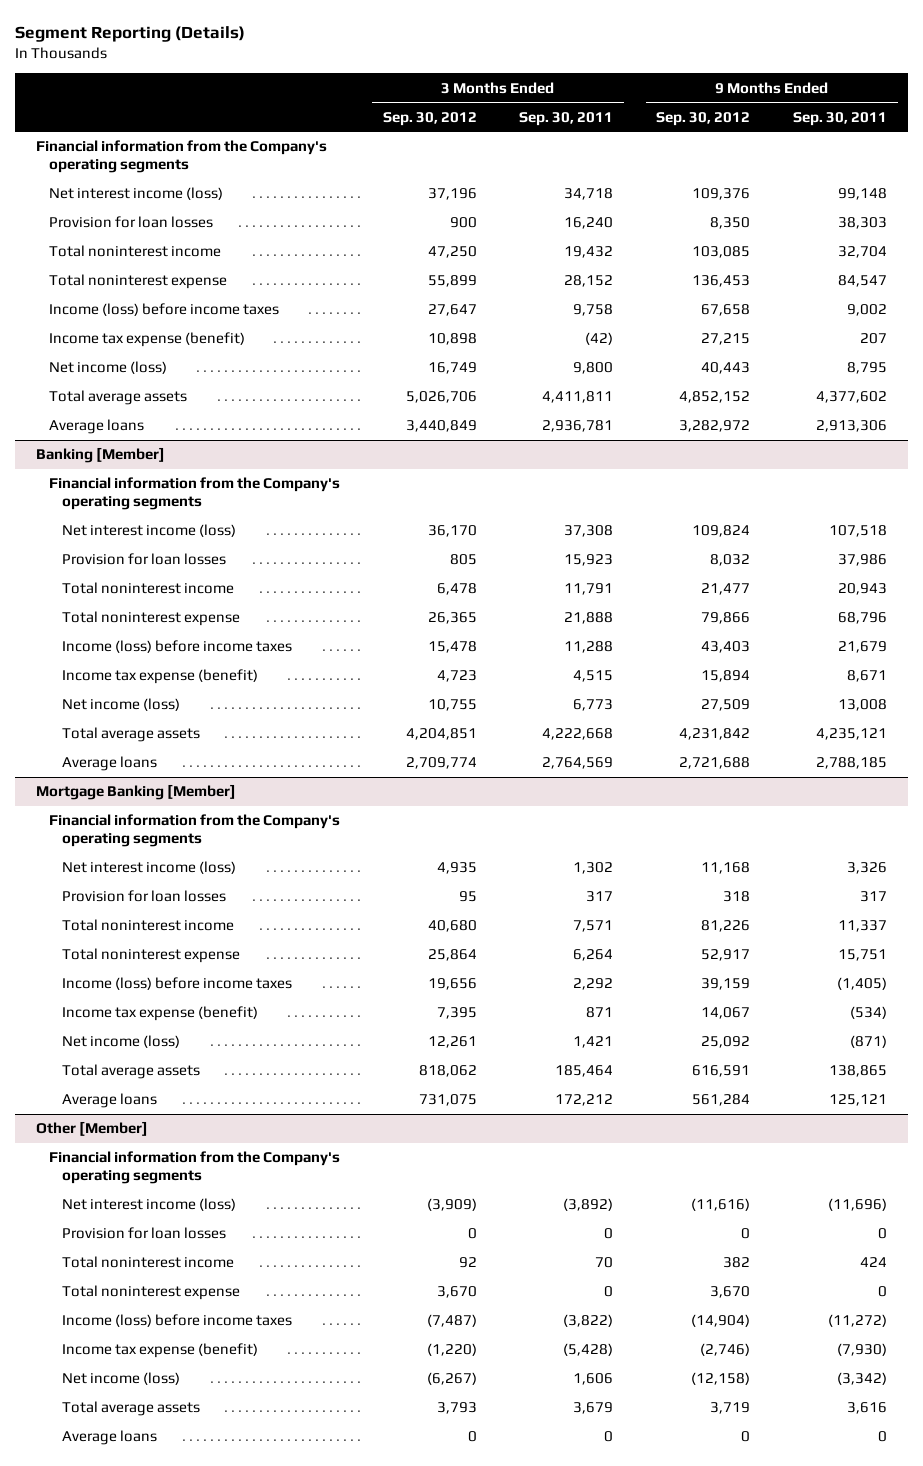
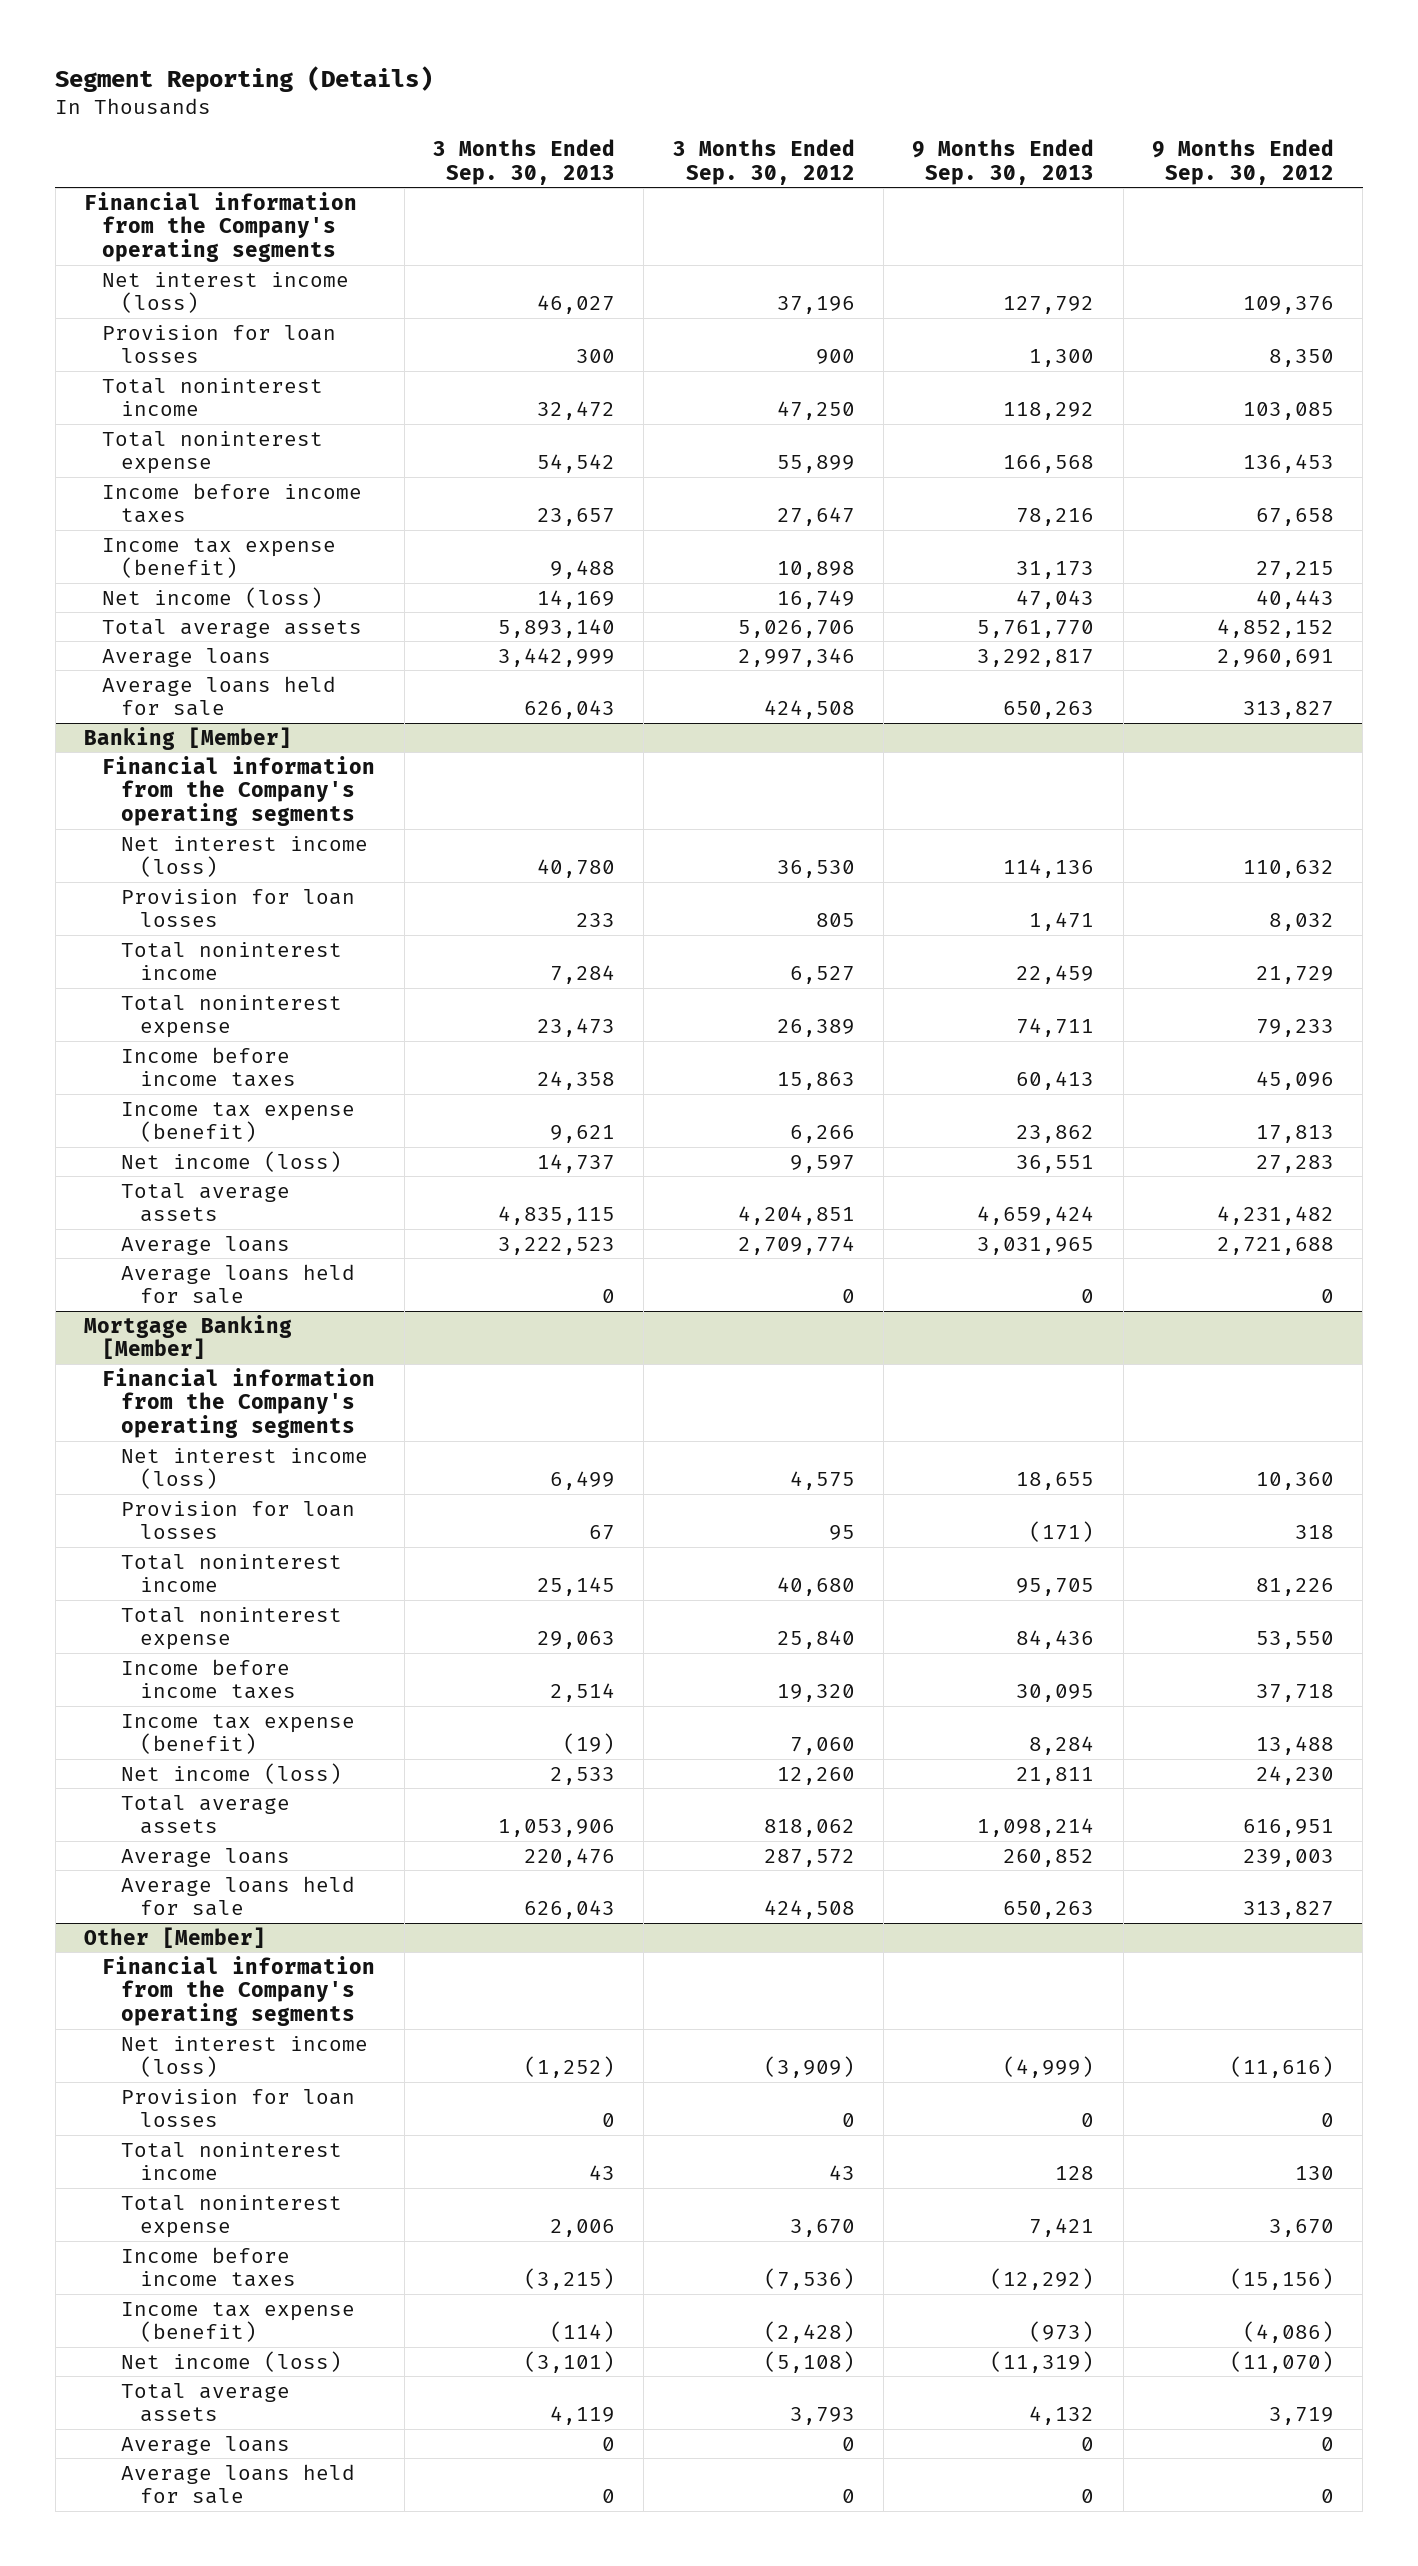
[519,111,614,126] Sep. 30, 2011 -> none
[792,111,887,126] Sep. 30, 2011 -> none
none -> [433,138,616,185] 3 Months Ended Sep. 30, 2013
none -> [912,138,1095,185] 9 Months Ended Sep. 30, 2013
[48,303,279,317] Income (loss) before income taxes -> [102,482,363,524] Income before income taxes
[405,420,477,433] 3,440,849 -> [737,647,855,667] 2,997,346
[679,420,751,433] 3,282,972 -> [1217,648,1335,667] 2,960,691
none -> [102,675,337,717] Average loans held for sale
[427,525,477,538] 36,170 -> [776,860,855,879] 36,530
[692,525,751,538] 109,824 -> [1243,860,1335,879] 110,632
[436,583,477,596] 6,478 -> [789,966,855,985] 6,527
[701,583,751,596] 21,477 -> [1256,966,1335,985] 21,729
[427,612,477,625] 26,365 -> [776,1019,855,1038] 26,389
[701,612,751,625] 79,866 -> [1256,1019,1335,1038] 79,233
[61,640,292,654] Income (loss) before income taxes -> [121,1046,296,1088] Income before income taxes
[427,641,477,654] 15,478 -> [776,1072,855,1091] 15,863
[701,641,751,654] 43,403 -> [1256,1071,1335,1091] 45,096
[436,670,477,683] 4,723 -> [789,1125,855,1144] 6,266
[701,670,751,683] 15,894 -> [1256,1125,1335,1144] 17,813
[427,699,477,712] 10,755 -> [789,1154,855,1173] 9,597
[701,699,751,712] 27,509 -> [1256,1154,1335,1173] 27,283
[679,728,751,741] 4,231,842 -> [1217,1206,1335,1226] 4,231,482
none -> [121,1263,356,1305] Average loans held for sale
[436,862,477,875] 4,935 -> [789,1471,855,1491] 4,575
[701,862,751,875] 11,168 -> [1256,1472,1335,1491] 10,360
[427,949,477,962] 25,864 -> [776,1630,855,1650] 25,840
[701,949,751,962] 52,917 -> [1256,1631,1335,1650] 53,550
[61,977,292,991] Income (loss) before income taxes -> [121,1658,296,1700] Income before income taxes
[427,978,477,991] 19,656 -> [776,1684,855,1703] 19,320
[701,978,751,991] 39,159 -> [1256,1684,1335,1703] 37,718
[436,1007,477,1020] 7,395 -> [789,1737,855,1756] 7,060
[701,1007,751,1020] 14,067 -> [1256,1736,1335,1756] 13,488
[427,1036,477,1049] 12,261 -> [776,1766,855,1785] 12,260
[701,1036,751,1049] 25,092 -> [1256,1765,1335,1785] 24,230
[692,1065,751,1078] 616,591 -> [1243,1819,1335,1838] 616,951
[418,1094,477,1107] 731,075 -> [763,1848,855,1867] 287,572
[692,1094,751,1107] 561,284 -> [1243,1848,1335,1867] 239,003
none -> [121,1875,356,1917] Average loans held for sale
[458,1257,477,1269] 92 -> [828,2165,855,2181] 43
[723,1257,751,1269] 382 -> [1295,2166,1335,2181] 130
[61,1314,292,1328] Income (loss) before income taxes -> [121,2246,296,2288] Income before income taxes
[426,1314,477,1328] (7,487) -> [763,2268,855,2291] (7,536)
[691,1314,751,1328] (14,904) -> [1230,2268,1335,2291] (15,156)
[426,1343,477,1357] (1,220) -> [763,2321,855,2344] (2,428)
[700,1343,751,1357] (2,746) -> [1243,2321,1335,2344] (4,086)
[426,1372,477,1386] (6,267) -> [763,2350,855,2373] (5,108)
[691,1372,751,1386] (12,158) -> [1230,2350,1335,2373] (11,070)
none -> [121,2463,356,2505] Average loans held for sale

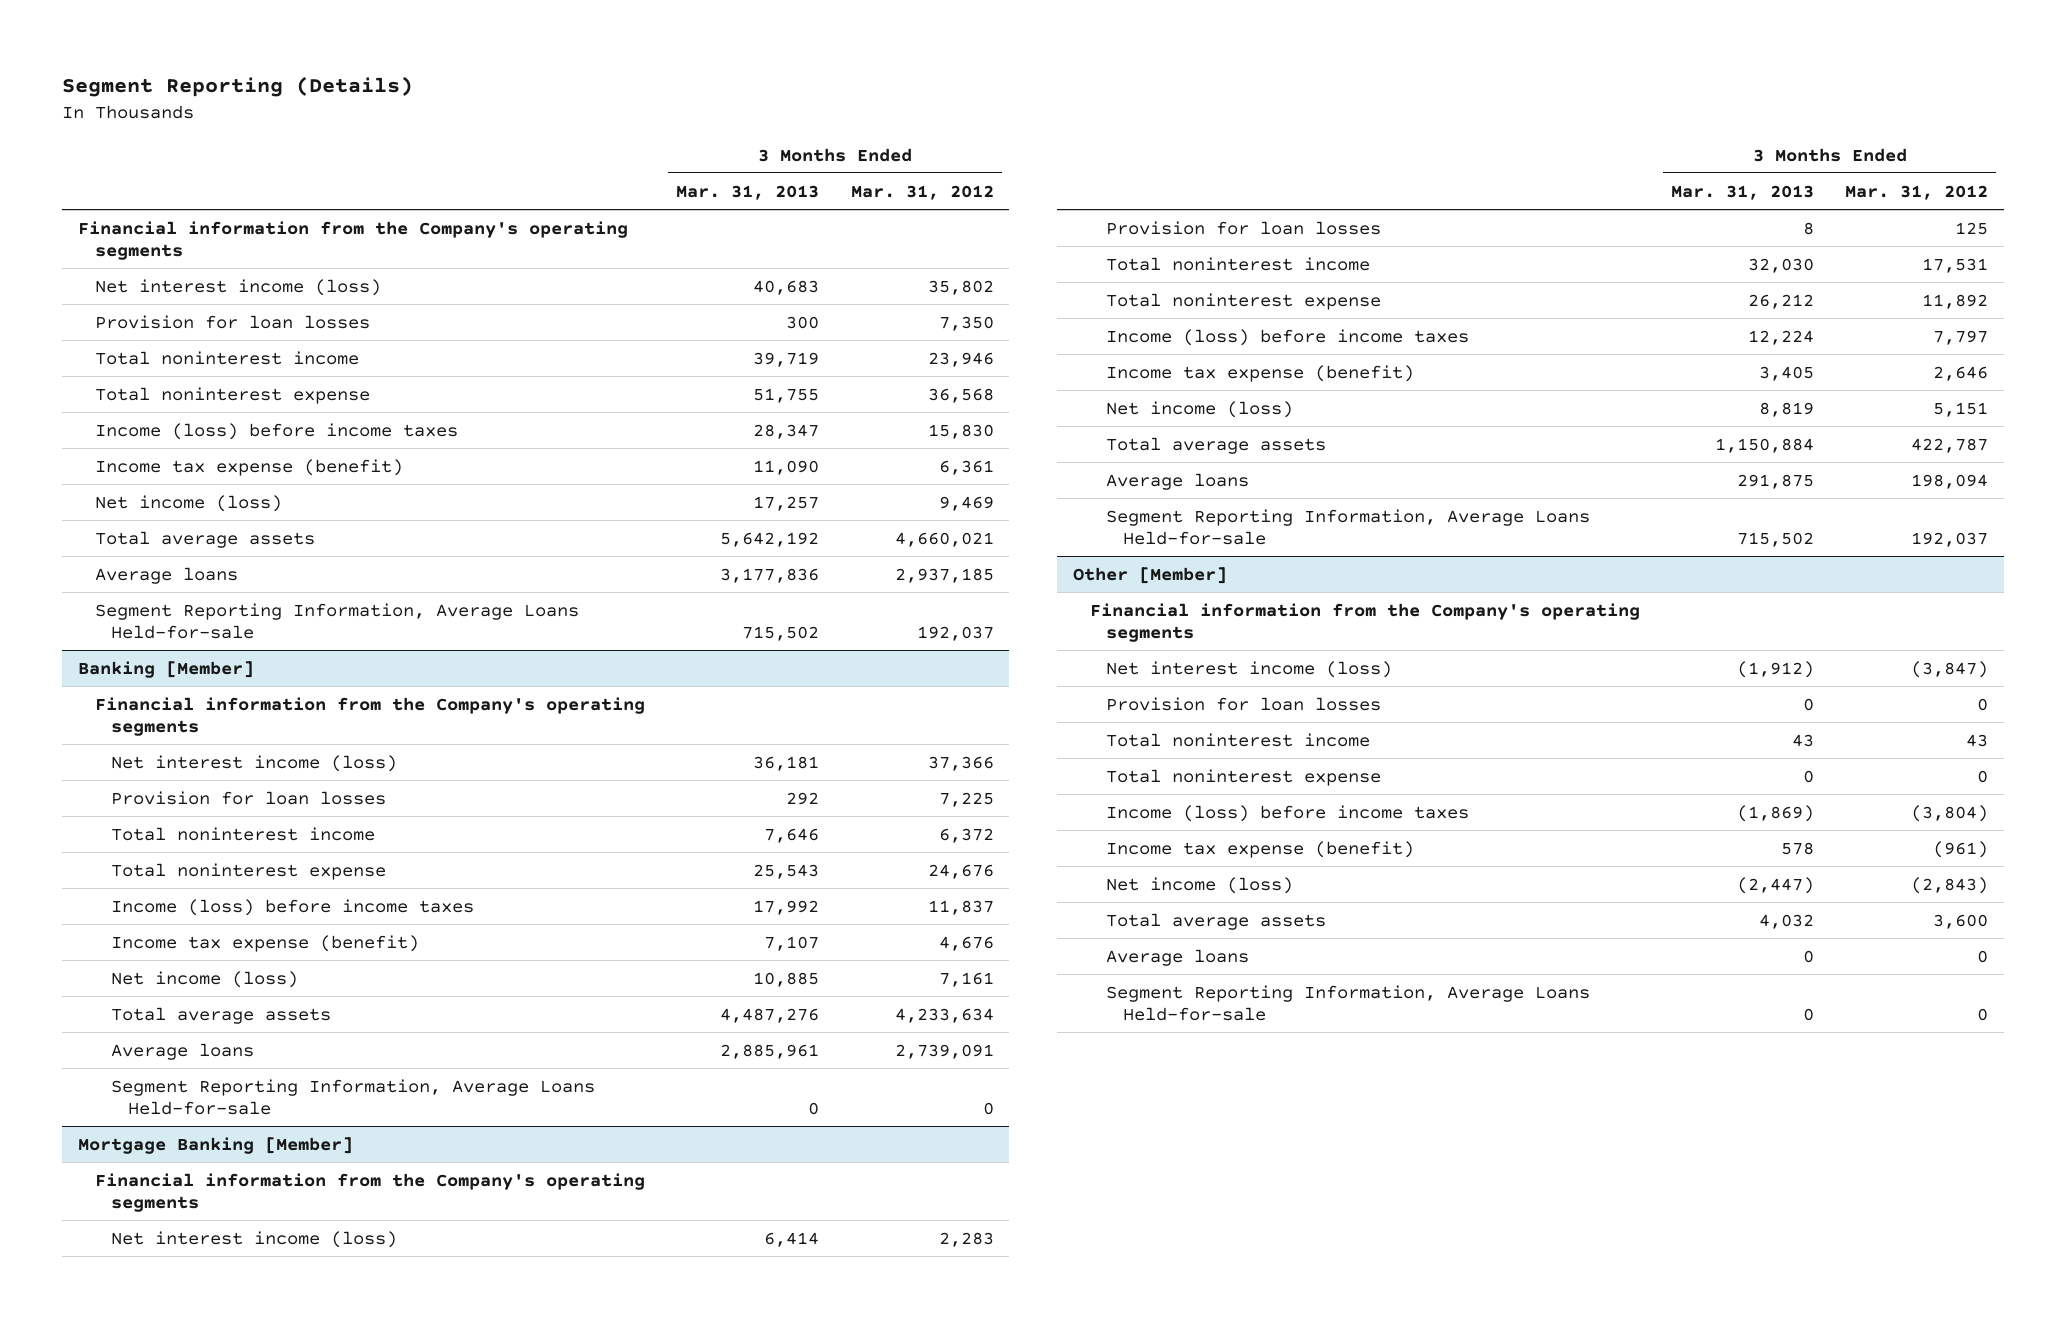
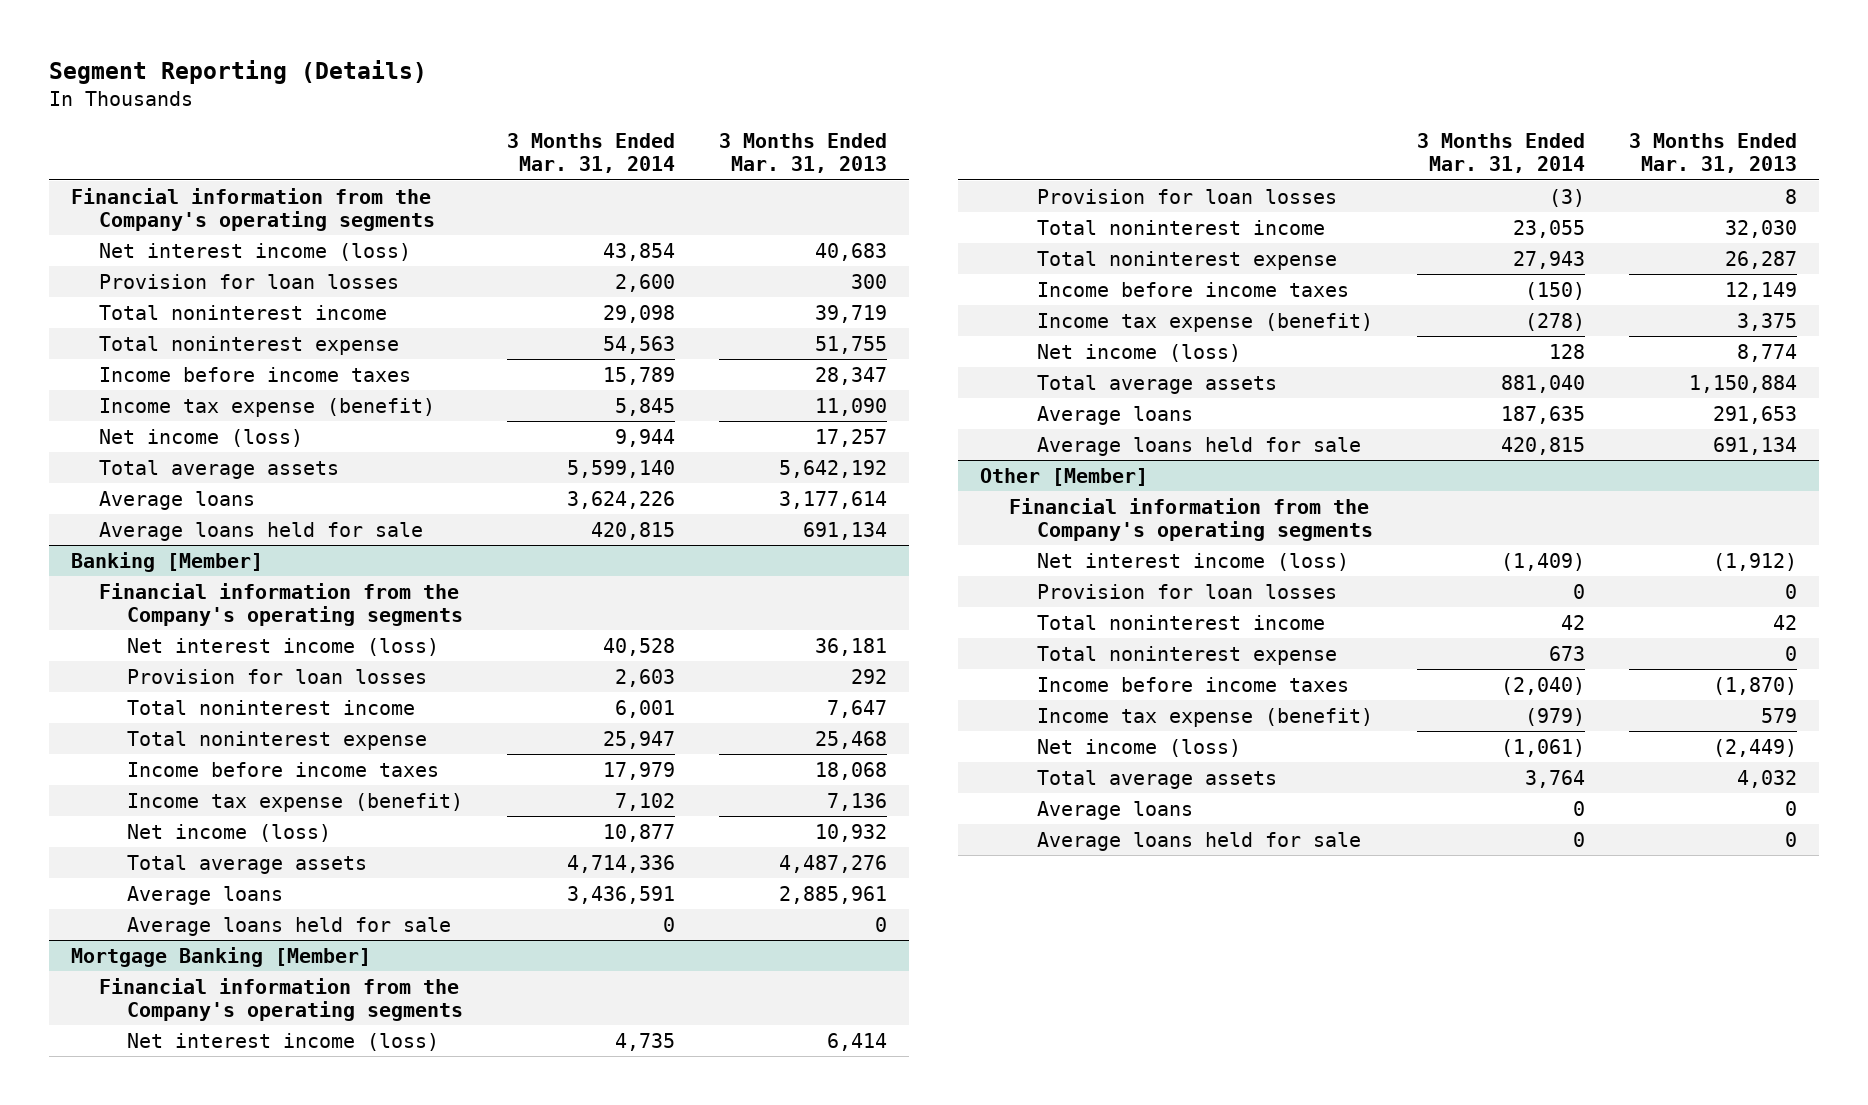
[850,184,994,200] Mar. 31, 2012 -> none
none -> [507,132,676,174] 3 Months Ended Mar. 31, 2014
[94,422,458,440] Income (loss) before income taxes -> [99,366,412,382] Income before income taxes
[720,567,820,583] 3,177,836 -> [779,490,888,509] 3,177,614
[94,602,579,639] Segment Reporting Information, Average Loans Held-for-sale -> [99,521,424,541] Average loans held for sale
[742,625,820,641] 715,502 -> [803,521,888,540] 691,134
[764,827,820,843] 7,646 -> [827,699,888,718] 7,647
[753,863,820,879] 25,543 -> [815,730,888,749] 25,468
[111,898,475,916] Income (loss) before income taxes -> [127,761,440,777] Income before income taxes
[753,899,820,915] 17,992 -> [815,761,888,780] 18,068
[764,935,820,951] 7,107 -> [827,792,888,811] 7,136
[753,971,820,987] 10,885 -> [815,823,888,842] 10,932
[111,1078,596,1115] Segment Reporting Information, Average Loans Held-for-sale -> [127,916,452,936] Average loans held for sale
[1748,293,1815,309] 26,212 -> [1724,250,1797,269] 26,287
[1106,328,1470,346] Income (loss) before income taxes -> [1036,281,1349,297] Income before income taxes
[1748,329,1815,345] 12,224 -> [1724,281,1797,300] 12,149
[1759,365,1815,381] 3,405 -> [1736,312,1797,331] 3,375
[1759,401,1815,417] 8,819 -> [1736,343,1797,362] 8,774
[1737,473,1815,489] 291,875 -> [1712,405,1797,424] 291,653
[1106,508,1591,545] Segment Reporting Information, Average Loans Held-for-sale -> [1036,436,1361,456] Average loans held for sale
[1737,531,1815,547] 715,502 -> [1712,436,1797,455] 691,134
[1792,733,1815,747] 43 -> [1772,614,1797,630] 42
[1106,804,1470,822] Income (loss) before income taxes -> [1036,676,1349,692] Income before income taxes
[1737,804,1815,822] (1,869) -> [1712,676,1797,695] (1,870)
[1781,841,1815,855] 578 -> [1760,707,1797,723] 579
[1737,876,1815,894] (2,447) -> [1712,738,1797,757] (2,449)
[1106,984,1591,1021] Segment Reporting Information, Average Loans Held-for-sale -> [1036,831,1361,851] Average loans held for sale

